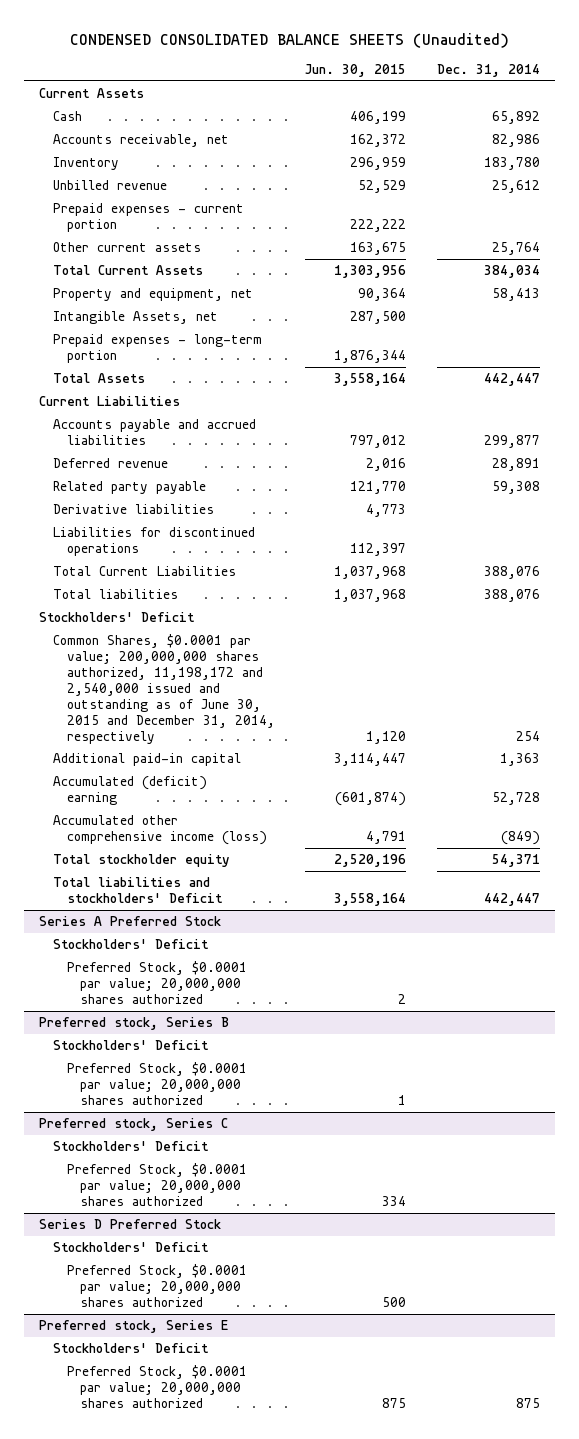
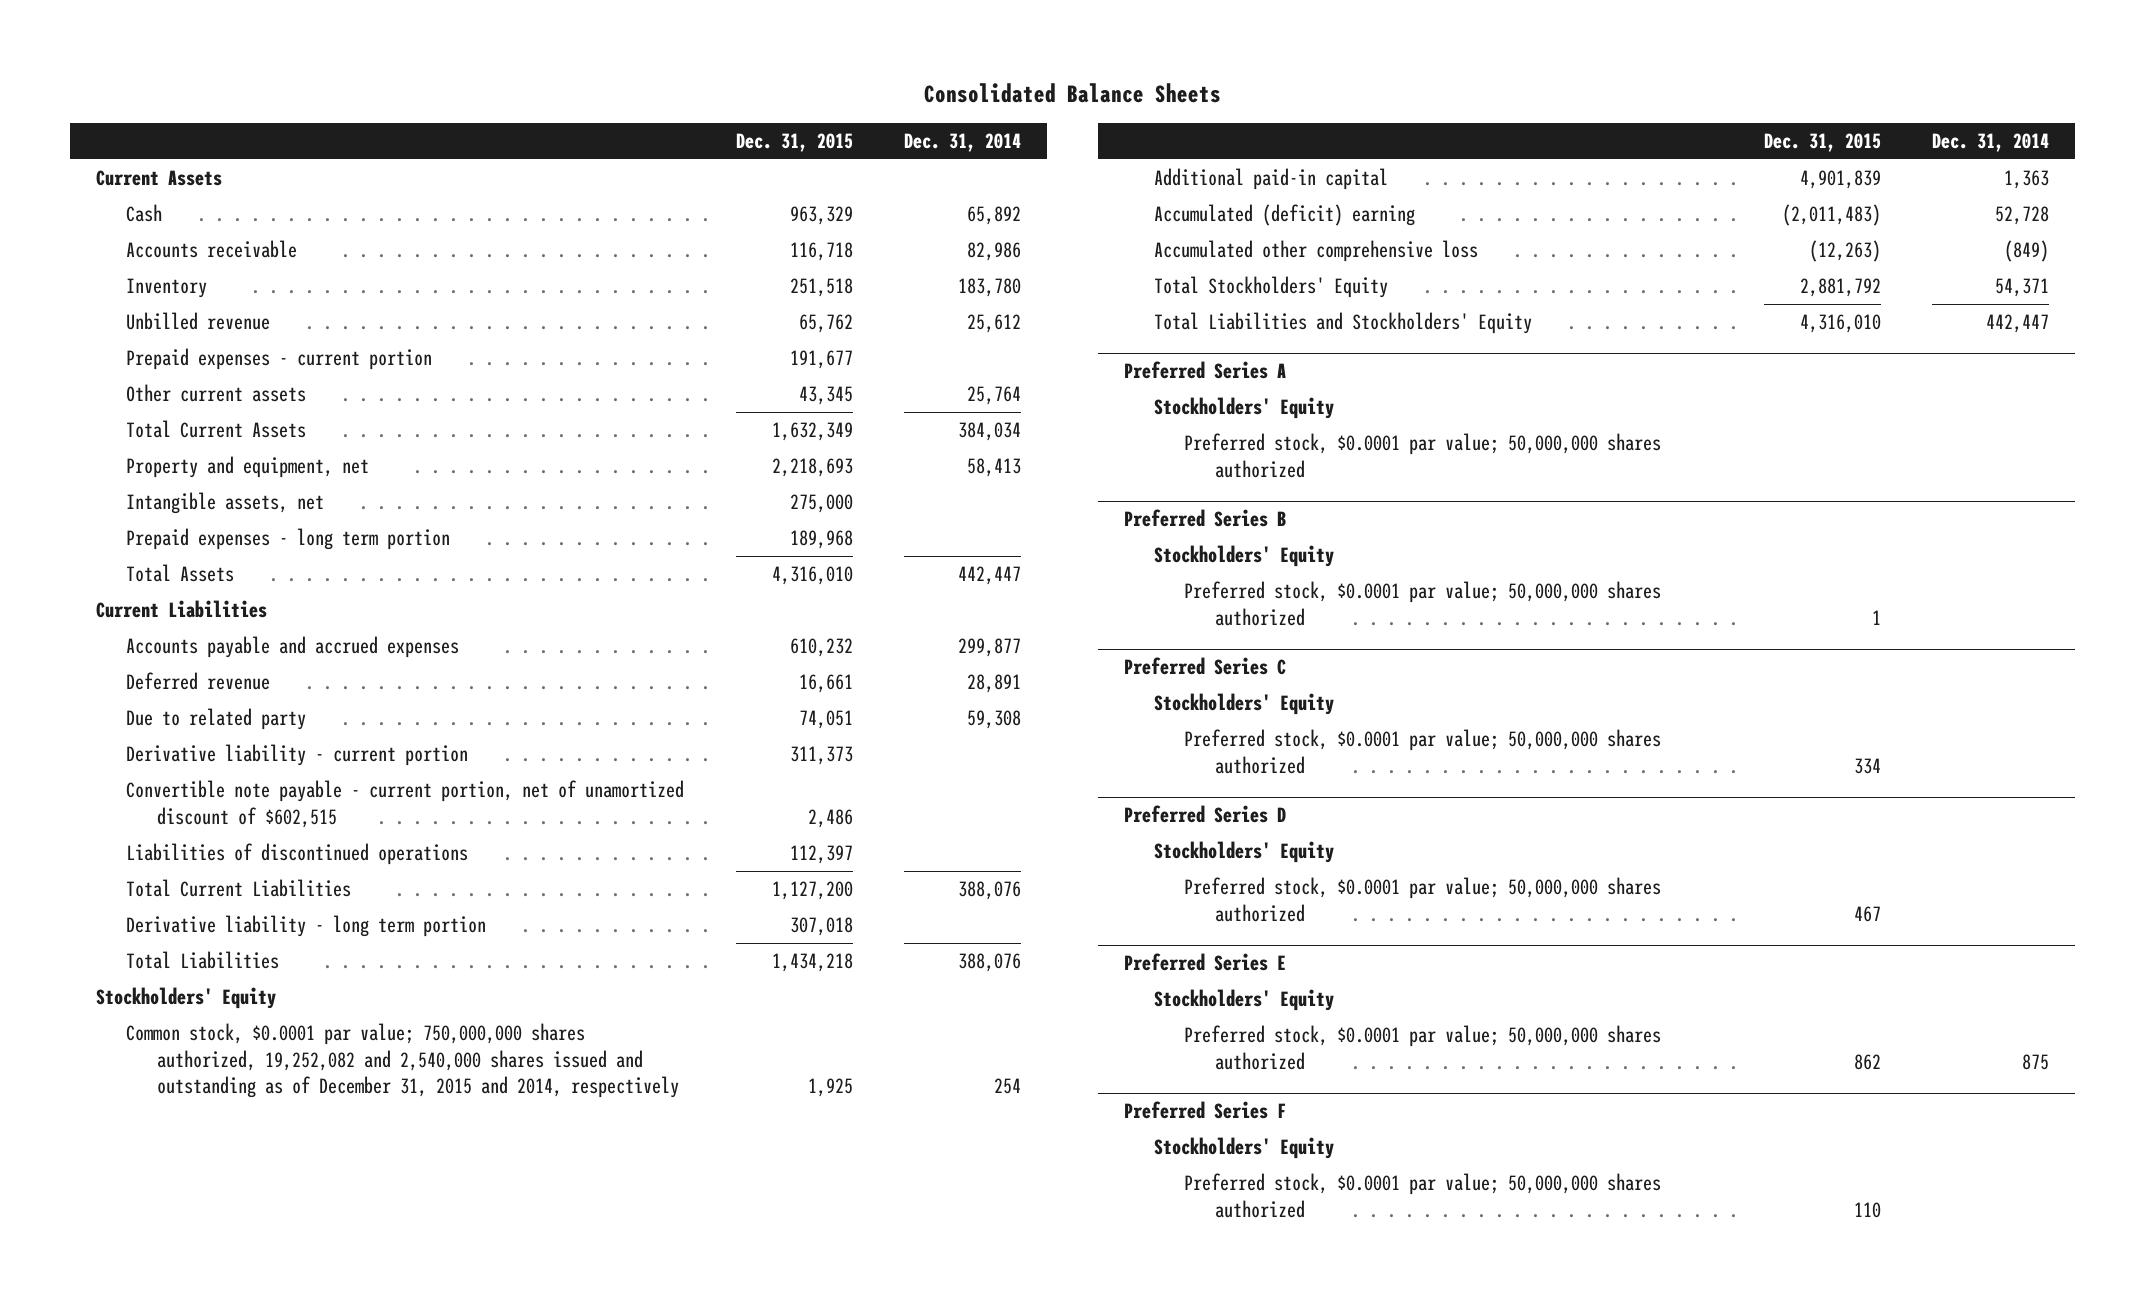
[69,32,509,48] CONDENSED CONSOLIDATED BALANCE SHEETS (Unaudited) -> [923,83,1221,104] Consolidated Balance Sheets
[305,64,407,78] Jun. 30, 2015 -> none
none -> [735,132,853,152] Dec. 31, 2015
[52,134,229,148] Accounts receivable, net -> [126,240,298,259] Accounts receivable
[52,311,218,325] Intangible Assets, net -> [126,492,325,515] Intangible assets, net
[52,334,262,364] Prepaid expenses - long-term portion -> [126,528,451,551] Prepaid expenses - long term portion
[52,419,256,446] Accounts payable and accrued liabilities -> [126,636,460,659] Accounts payable and accrued expenses
[52,481,206,495] Related party payable -> [126,708,307,731] Due to related party
[52,504,214,515] Derivative liabilities -> [126,744,469,767] Derivative liability - current portion
none -> [126,780,685,828] Convertible note payable - current portion, net of unamortized discount of $602,515
[52,527,255,557] Liabilities for discontinued operations -> [126,843,469,866] Liabilities of discontinued operations
none -> [126,915,487,938] Derivative liability - long term portion
[52,589,178,600] Total liabilities -> [126,951,280,970] Total Liabilities
[39,612,196,623] Stockholders' Deficit -> [96,987,277,1010] Stockholders' Equity
[52,634,275,744] Common Shares, $0.0001 par value; 200,000,000 shares authorized, 11,198,172 and 2,540,000 issued and outstanding as of June 30, 2015 and December 31, 2014, respectively -> [126,1023,679,1099] Common stock, $0.0001 par value; 750,000,000 shares authorized, 19,252,082 and 2,540,000 shares issued and outstanding as of December 31, 2015 and 2014, respectively
[52,815,267,846] Accumulated other comprehensive income (loss) -> [1154,240,1479,263] Accumulated other comprehensive loss
[52,854,230,868] Total stockholder equity -> [1154,276,1389,299] Total Stockholders' Equity
[52,877,223,904] Total liabilities and stockholders' Deficit -> [1154,312,1533,335] Total Liabilities and Stockholders' Equity
[39,916,222,927] Series A Preferred Stock -> [1123,361,1286,380] Preferred Series A
[52,939,209,950] Stockholders' Deficit -> [1154,397,1335,420] Stockholders' Equity
[66,961,247,1004] Preferred Stock, $0.0001 par value; 20,000,000 shares authorized -> [1184,433,1662,478] Preferred stock, $0.0001 par value; 50,000,000 shares authorized
[39,1017,230,1031] Preferred stock, Series B -> [1123,509,1286,528] Preferred Series B
[52,1040,209,1051] Stockholders' Deficit -> [1154,545,1335,568] Stockholders' Equity
[66,1062,247,1105] Preferred Stock, $0.0001 par value; 20,000,000 shares authorized -> [1184,581,1662,626] Preferred stock, $0.0001 par value; 50,000,000 shares authorized
[39,1118,229,1132] Preferred stock, Series C -> [1123,657,1286,676] Preferred Series C
[52,1141,209,1152] Stockholders' Deficit -> [1154,693,1335,716] Stockholders' Equity
[66,1163,247,1206] Preferred Stock, $0.0001 par value; 20,000,000 shares authorized -> [1184,729,1662,774] Preferred stock, $0.0001 par value; 50,000,000 shares authorized
[39,1219,222,1230] Series D Preferred Stock -> [1123,805,1286,824] Preferred Series D
[52,1242,209,1253] Stockholders' Deficit -> [1154,841,1335,864] Stockholders' Equity
[66,1264,247,1307] Preferred Stock, $0.0001 par value; 20,000,000 shares authorized -> [1184,877,1662,922] Preferred stock, $0.0001 par value; 50,000,000 shares authorized
[39,1320,229,1334] Preferred stock, Series E -> [1123,953,1286,972] Preferred Series E
[52,1343,209,1354] Stockholders' Deficit -> [1154,989,1335,1012] Stockholders' Equity
[66,1365,247,1408] Preferred Stock, $0.0001 par value; 20,000,000 shares authorized -> [1184,1025,1662,1070] Preferred stock, $0.0001 par value; 50,000,000 shares authorized
none -> [1123,1101,1286,1120] Preferred Series F
none -> [1154,1137,1335,1160] Stockholders' Equity
none -> [1184,1173,1662,1218] Preferred stock, $0.0001 par value; 50,000,000 shares authorized

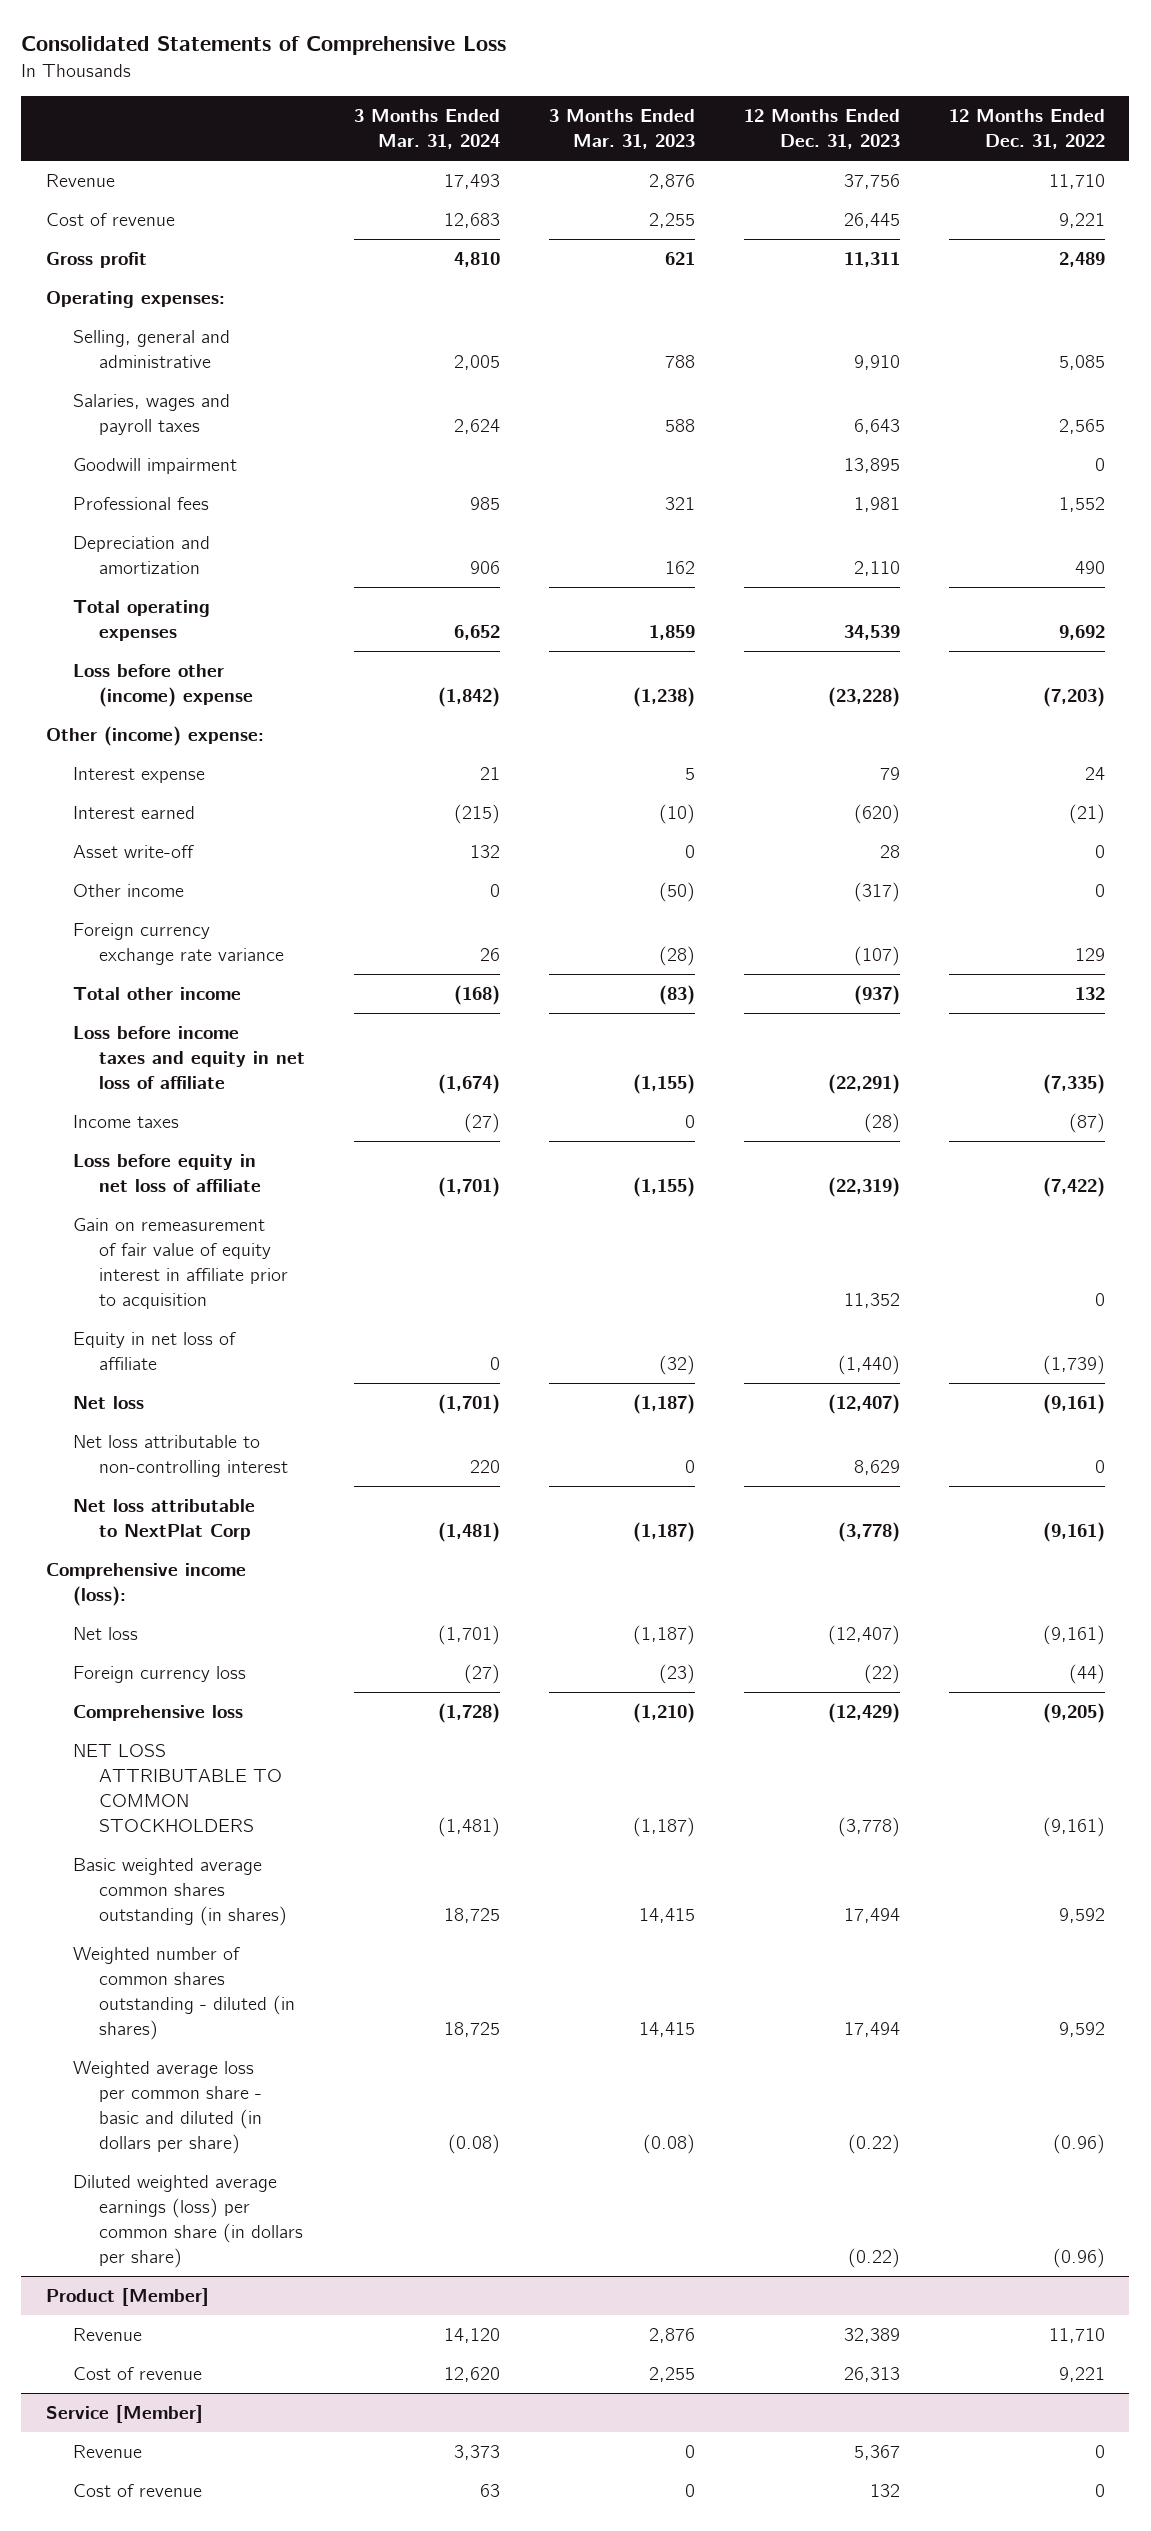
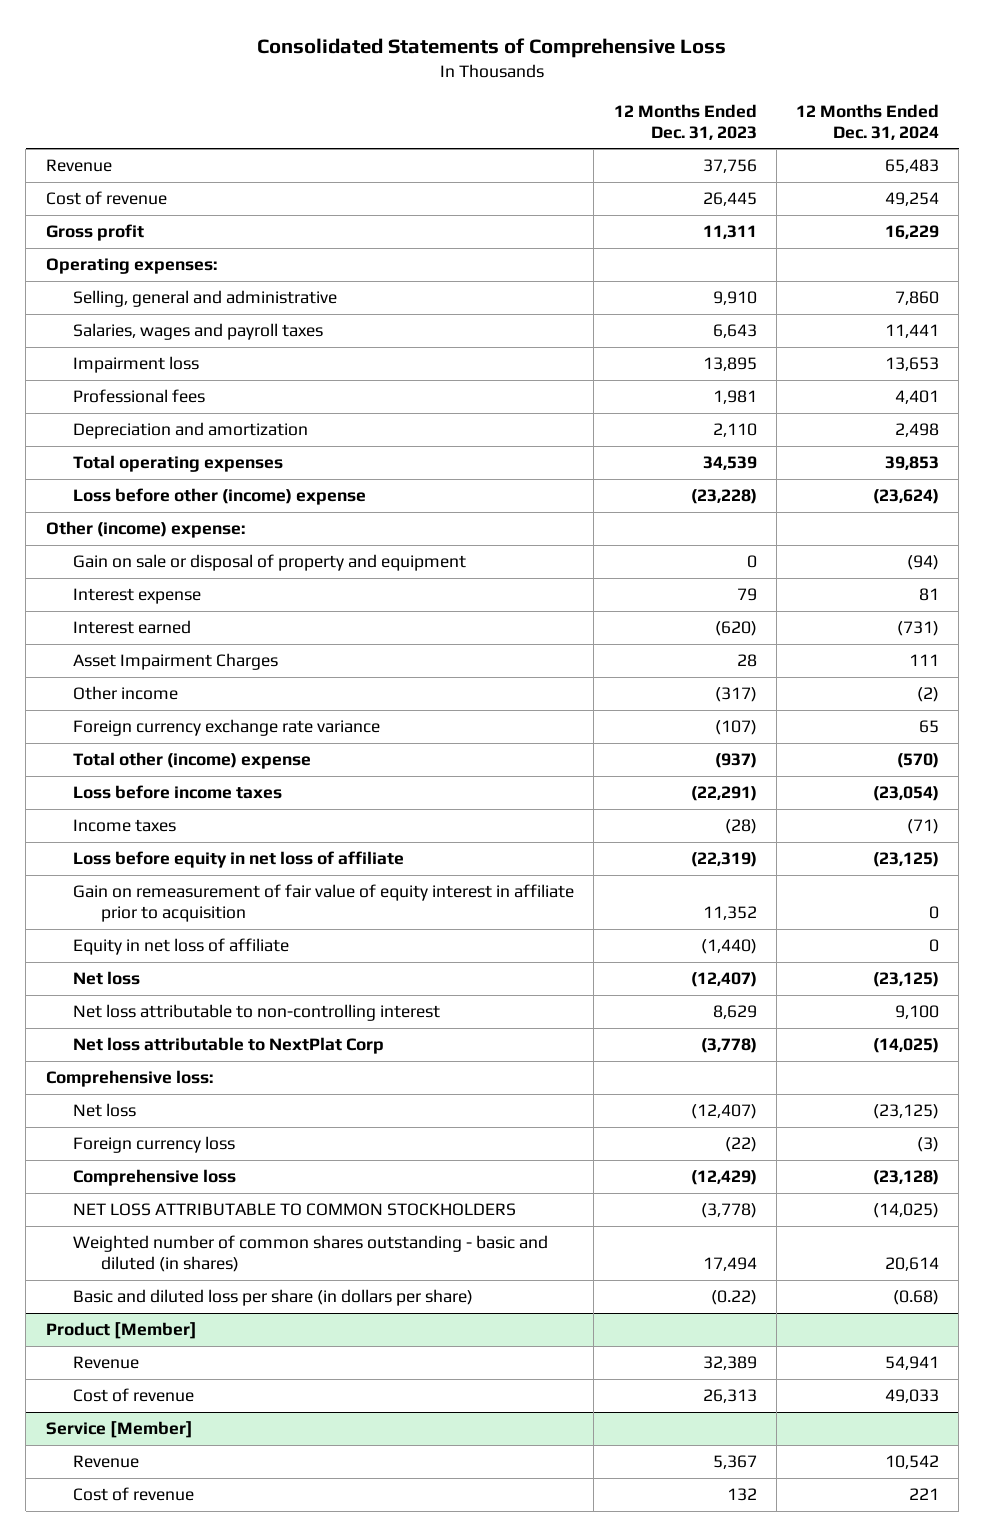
[354,109,501,150] 3 Months Ended Mar. 31, 2024 -> none
[549,109,696,150] 3 Months Ended Mar. 31, 2023 -> none
[948,109,1105,150] 12 Months Ended Dec. 31, 2022 -> none
none -> [796,103,940,140] 12 Months Ended Dec. 31, 2024
[72,458,237,475] Goodwill impairment -> [73,356,200,374] Impairment loss
none -> [73,554,467,572] Gain on sale or disposal of property and equipment
[72,845,194,859] Asset write-off -> [73,653,279,671] Asset Impairment Charges
[72,987,241,1001] Total other income -> [73,752,312,770] Total other (income) expense
[72,1026,306,1089] Loss before income taxes and equity in net loss of affiliate -> [73,785,283,800] Loss before income taxes
[45,1563,246,1607] Comprehensive income (loss): -> [45,1070,213,1088] Comprehensive loss:
[72,1947,296,2040] Weighted number of common shares outstanding - diluted (in shares) -> none
[72,2175,304,2268] Diluted weighted average earnings (loss) per common share (in dollars per share) -> none
[72,1858,288,1926] Basic weighted average common shares outstanding (in shares) -> [73,1235,549,1273] Weighted number of common shares outstanding - basic and diluted (in shares)
[72,2061,263,2154] Weighted average loss per common share - basic and diluted (in dollars per share) -> [73,1289,474,1307] Basic and diluted loss per share (in dollars per share)

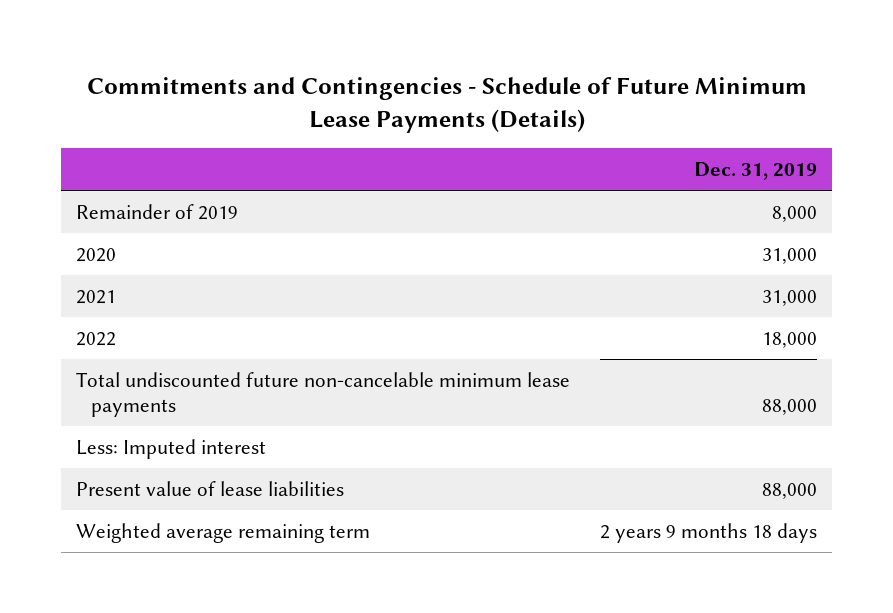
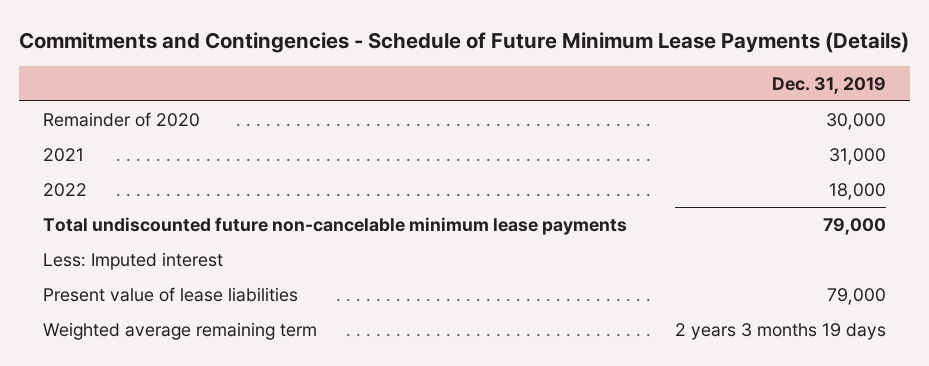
[76,247,117,262] 2020 -> none
[76,203,239,220] Remainder of 2019 -> [43,111,201,127] Remainder of 2020
[771,205,817,222] 8,000 -> [825,112,886,130] 30,000
[761,398,817,415] 88,000 -> [822,217,886,235] 79,000
[761,482,817,499] 88,000 -> [826,287,886,305] 79,000
[599,522,817,543] 2 years 9 months 18 days -> [674,322,886,340] 2 years 3 months 19 days

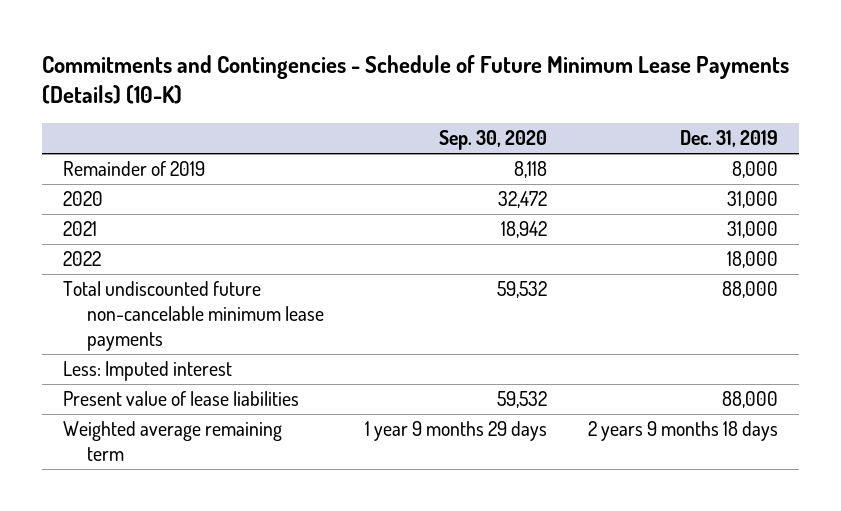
[19,31,910,53] Commitments and Contingencies - Schedule of Future Minimum Lease Payments (Details) -> [42,54,790,105] Commitments and Contingencies - Schedule of Future Minimum Lease Payments (Details) (10-K)
none -> [438,130,547,151] Sep. 30, 2020
[43,111,201,127] Remainder of 2020 -> [62,161,205,177] Remainder of 2019
[825,112,886,130] 30,000 -> [732,161,779,179] 8,000
none -> [62,191,103,207] 2020
[822,217,886,235] 79,000 -> [722,281,779,299] 88,000
[826,287,886,305] 79,000 -> [722,391,779,409] 88,000
[674,322,886,340] 2 years 3 months 19 days -> [588,421,779,442] 2 years 9 months 18 days

